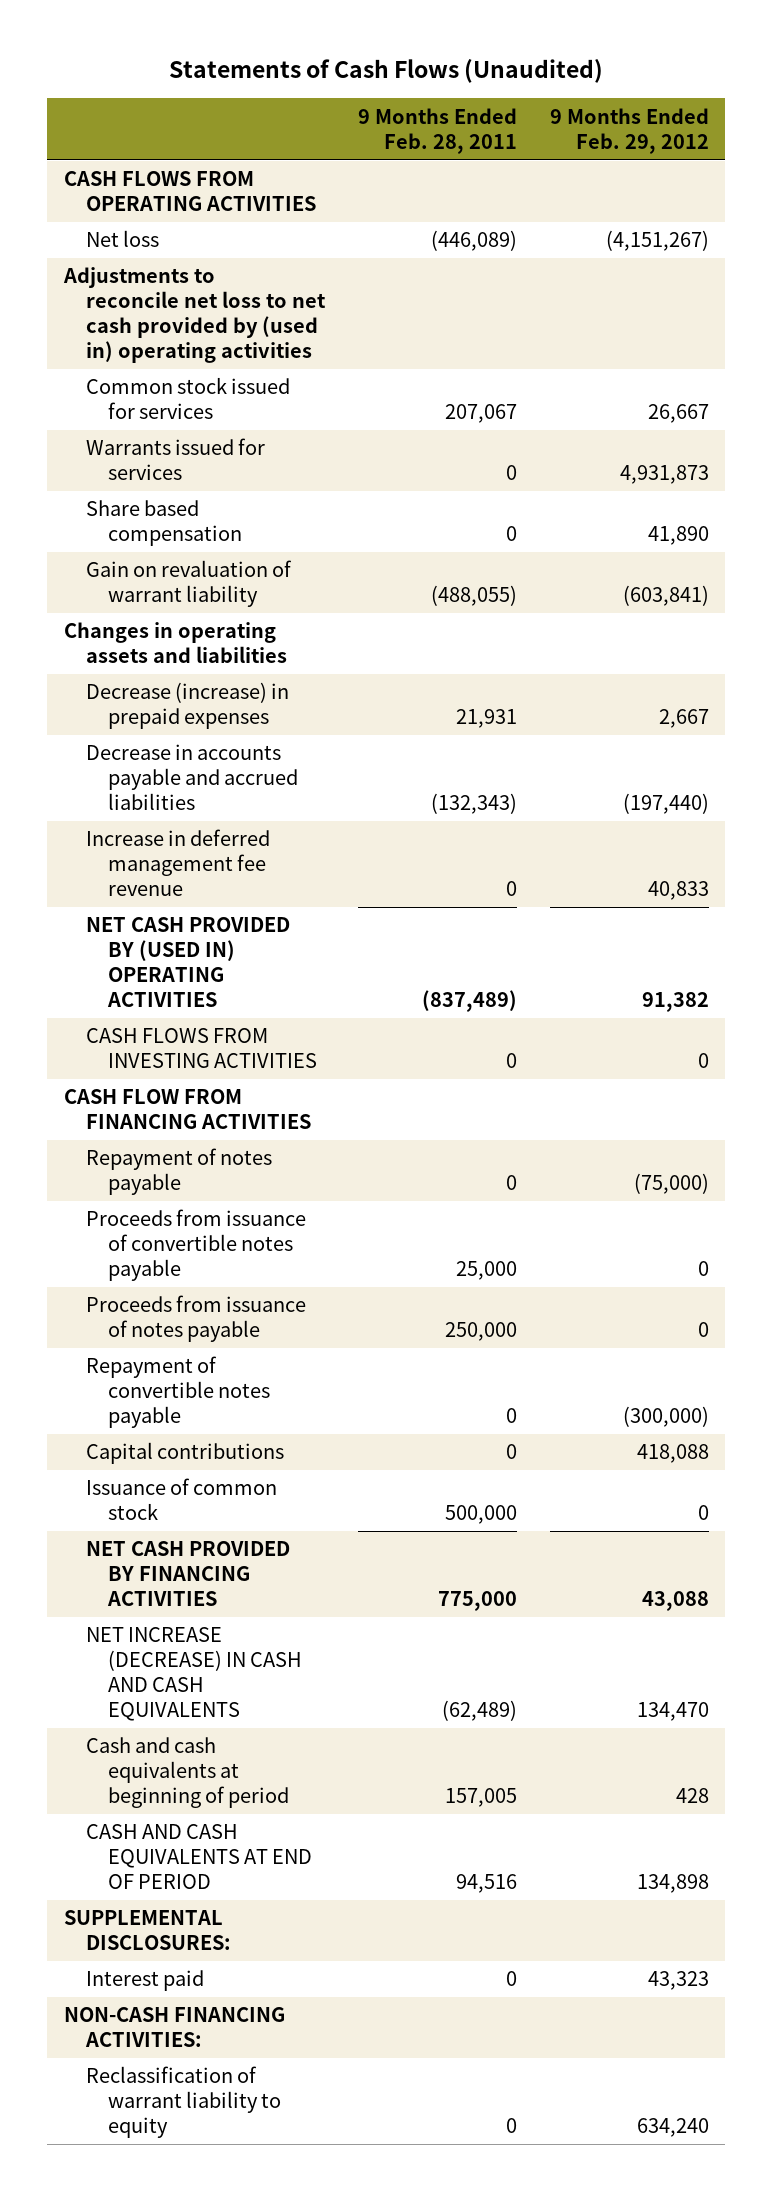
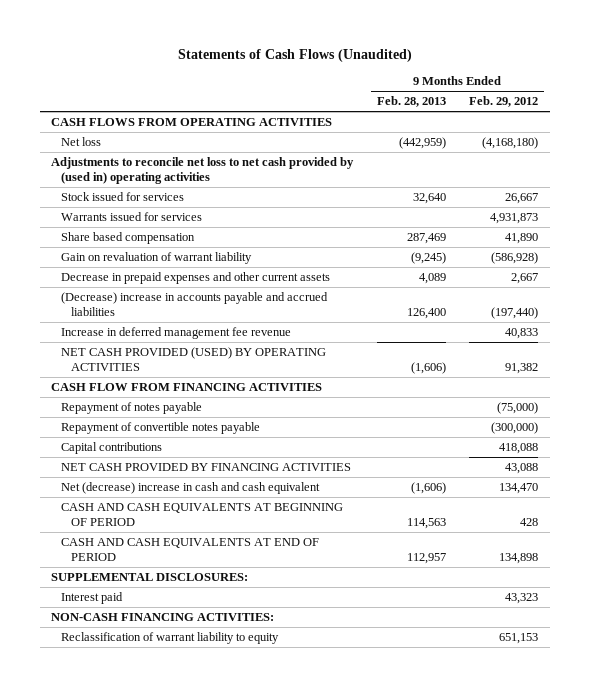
[357,107,517,154] 9 Months Ended Feb. 28, 2011 -> none
none -> [376,96,446,108] Feb. 28, 2013
[605,230,709,252] (4,151,267) -> [482,137,539,150] (4,168,180)
[85,377,290,420] Common stock issued for services -> [61,192,185,202] Stock issued for services
[63,622,287,664] Changes in operating assets and liabilities -> none
[622,585,709,607] (603,841) -> [491,252,539,265] (586,928)
[85,682,289,730] Decrease (increase) in prepaid expenses -> [61,272,331,285] Decrease in prepaid expenses and other current assets
[85,744,299,811] Decrease in accounts payable and accrued liabilities -> [61,292,329,316] (Decrease) increase in accounts payable and accrued liabilities
[85,1028,318,1069] CASH FLOWS FROM INVESTING ACTIVITIES -> none
[85,917,290,1008] NET CASH PROVIDED BY (USED IN) OPERATING ACTIVITIES -> [61,347,327,371] NET CASH PROVIDED (USED) BY OPERATING ACTIVITIES
[85,1209,306,1282] Proceeds from issuance of convertible notes payable -> none
[85,1295,306,1343] Proceeds from issuance of notes payable -> none
[85,1478,277,1521] Issuance of common stock -> none
[85,1627,303,1722] NET INCREASE (DECREASE) IN CASH AND CASH EQUIVALENTS -> [61,482,321,495] Net (decrease) increase in cash and cash equivalent
[85,1737,290,1809] Cash and cash equivalents at beginning of period -> [61,503,344,526] CASH AND CASH EQUIVALENTS AT BEGINNING OF PERIOD
[636,2118,709,2138] 634,240 -> [499,633,539,645] 651,153

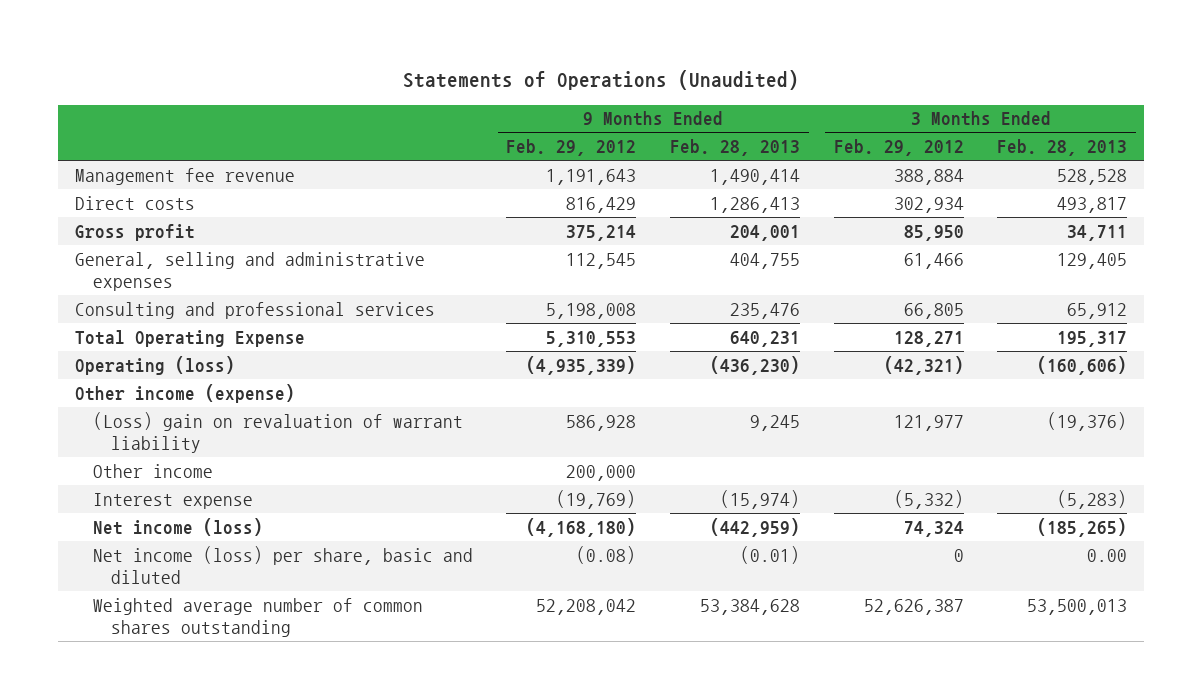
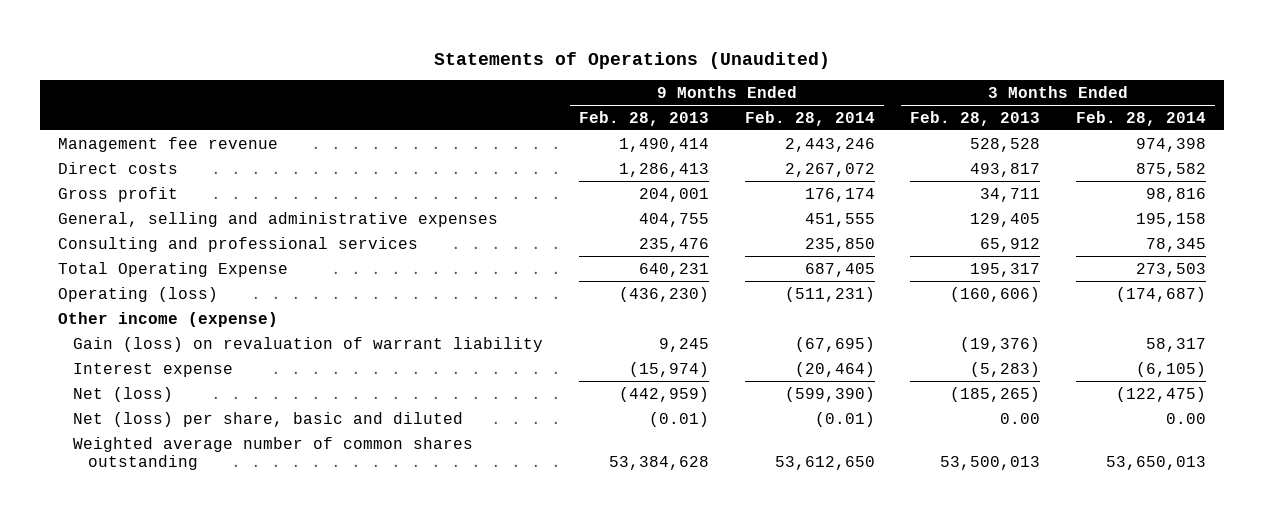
[506,139,637,157] Feb. 29, 2012 -> none
[833,139,964,157] Feb. 29, 2012 -> none
none -> [744,110,875,126] Feb. 28, 2014
none -> [1076,110,1207,126] Feb. 28, 2014
[92,463,213,478] Other income -> none
[92,411,463,453] (Loss) gain on revaluation of warrant liability -> [72,336,543,352] Gain (loss) on revaluation of warrant liability
[92,517,263,536] Net income (loss) -> [72,386,173,402] Net (loss)
[92,545,473,584] Net income (loss) per share, basic and diluted -> [72,411,463,427] Net (loss) per share, basic and diluted

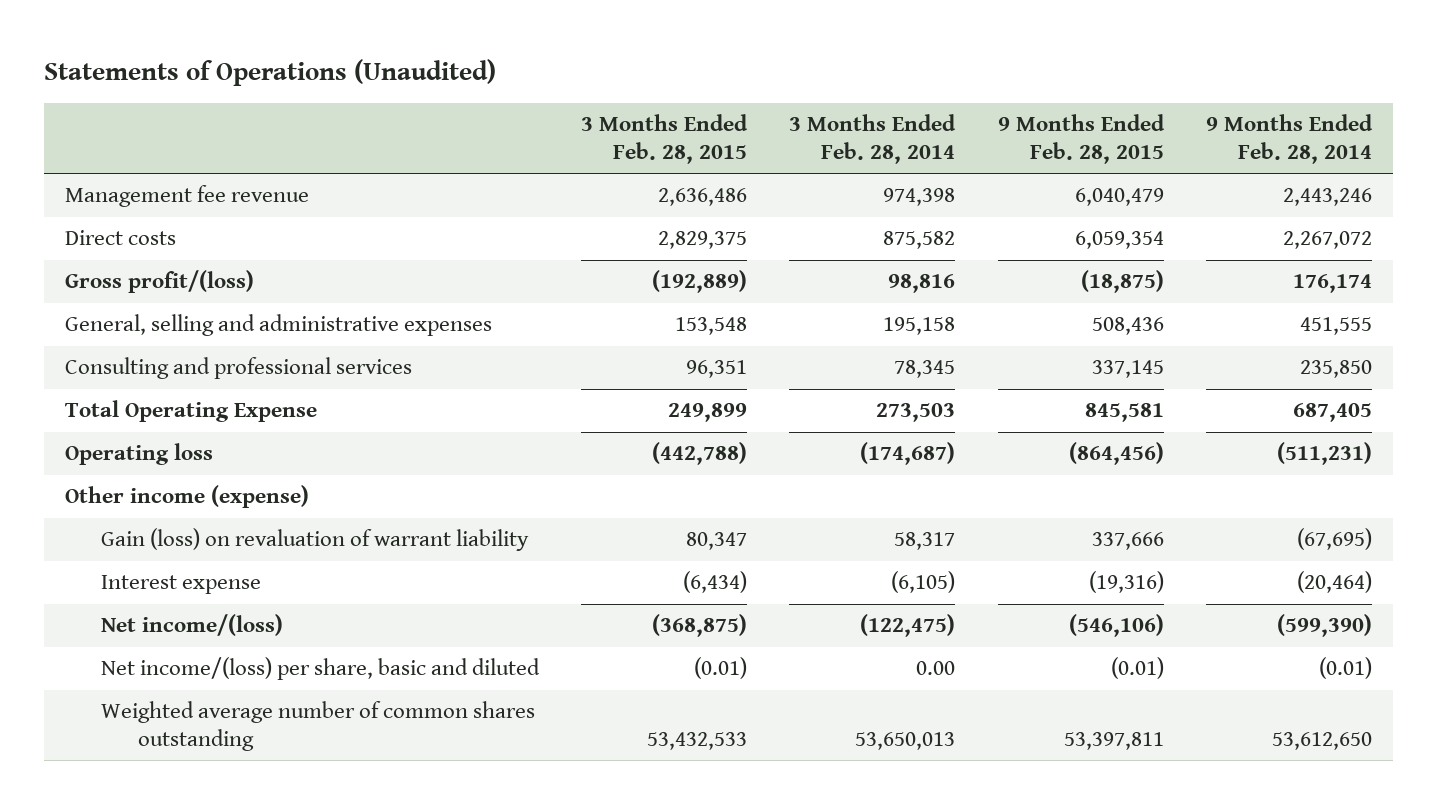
[578,110,709,126] Feb. 28, 2013 -> none
[910,110,1041,126] Feb. 28, 2013 -> none
none -> [581,114,749,164] 3 Months Ended Feb. 28, 2015
none -> [997,114,1165,164] 9 Months Ended Feb. 28, 2015
[58,186,179,202] Gross profit -> [64,270,254,294] Gross profit/(loss)
[58,286,219,302] Operating (loss) -> [64,443,213,466] Operating loss
[72,386,173,402] Net (loss) -> [101,614,284,637] Net income/(loss)
[72,411,463,427] Net (loss) per share, basic and diluted -> [101,657,541,681] Net income/(loss) per share, basic and diluted

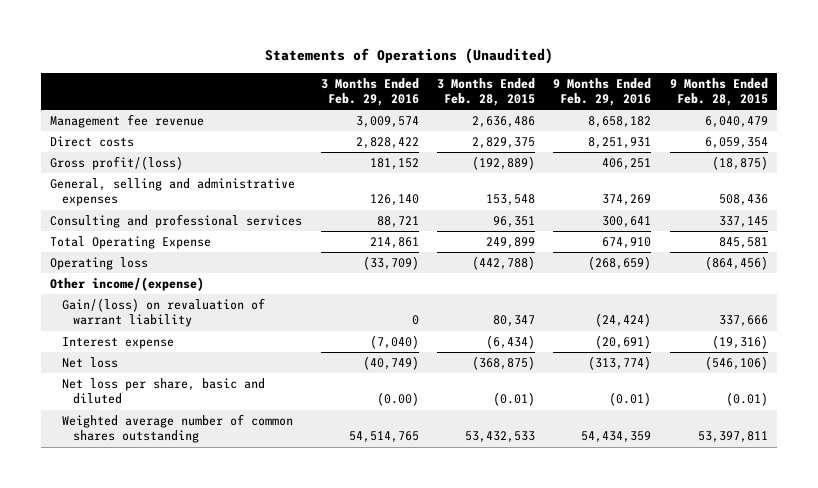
[789,114,957,164] 3 Months Ended Feb. 28, 2014 -> none
[1205,114,1373,164] 9 Months Ended Feb. 28, 2014 -> none
none -> [320,77,419,106] 3 Months Ended Feb. 29, 2016
none -> [553,77,652,106] 9 Months Ended Feb. 29, 2016
[64,485,309,509] Other income (expense) -> [50,276,205,291] Other income/(expense)
[101,528,530,552] Gain (loss) on revaluation of warrant liability -> [61,297,265,328] Gain/(loss) on revaluation of warrant liability
[101,614,284,637] Net income/(loss) -> [61,356,118,368] Net loss
[101,657,541,681] Net income/(loss) per share, basic and diluted -> [61,377,265,405] Net loss per share, basic and diluted

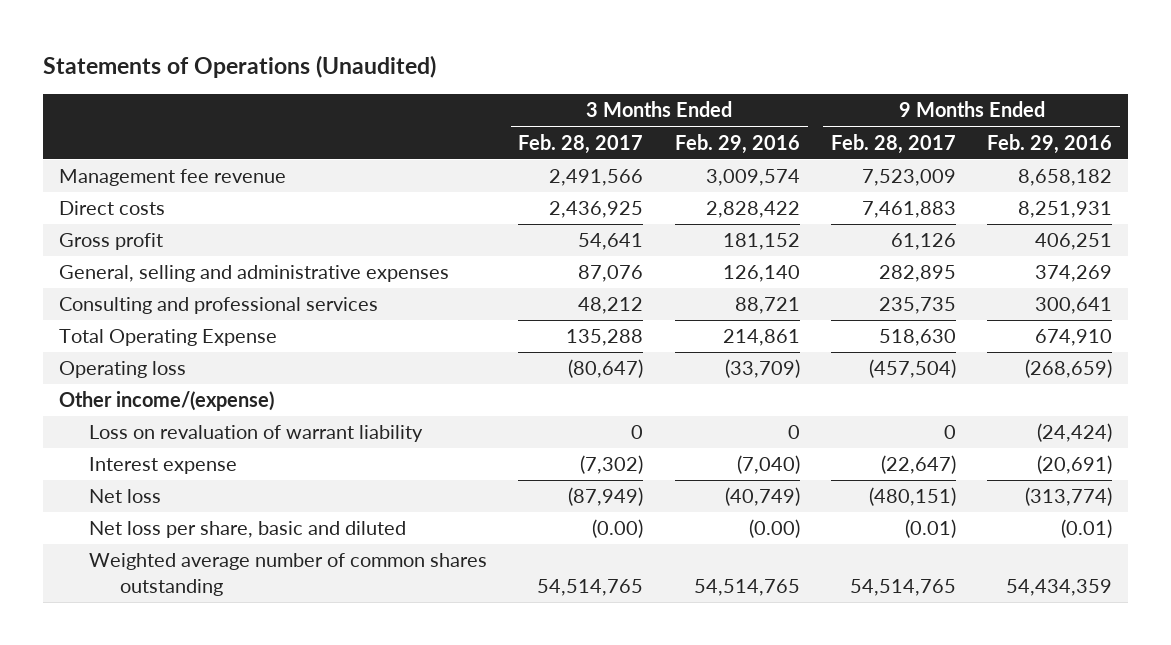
[437,77,536,106] 3 Months Ended Feb. 28, 2015 -> none
[669,77,768,106] 9 Months Ended Feb. 28, 2015 -> none
none -> [518,133,644,154] Feb. 28, 2017
none -> [830,133,956,154] Feb. 28, 2017
[50,155,184,170] Gross profit/(loss) -> [58,233,163,251] Gross profit
[61,297,265,328] Gain/(loss) on revaluation of warrant liability -> [89,425,424,443] Loss on revaluation of warrant liability

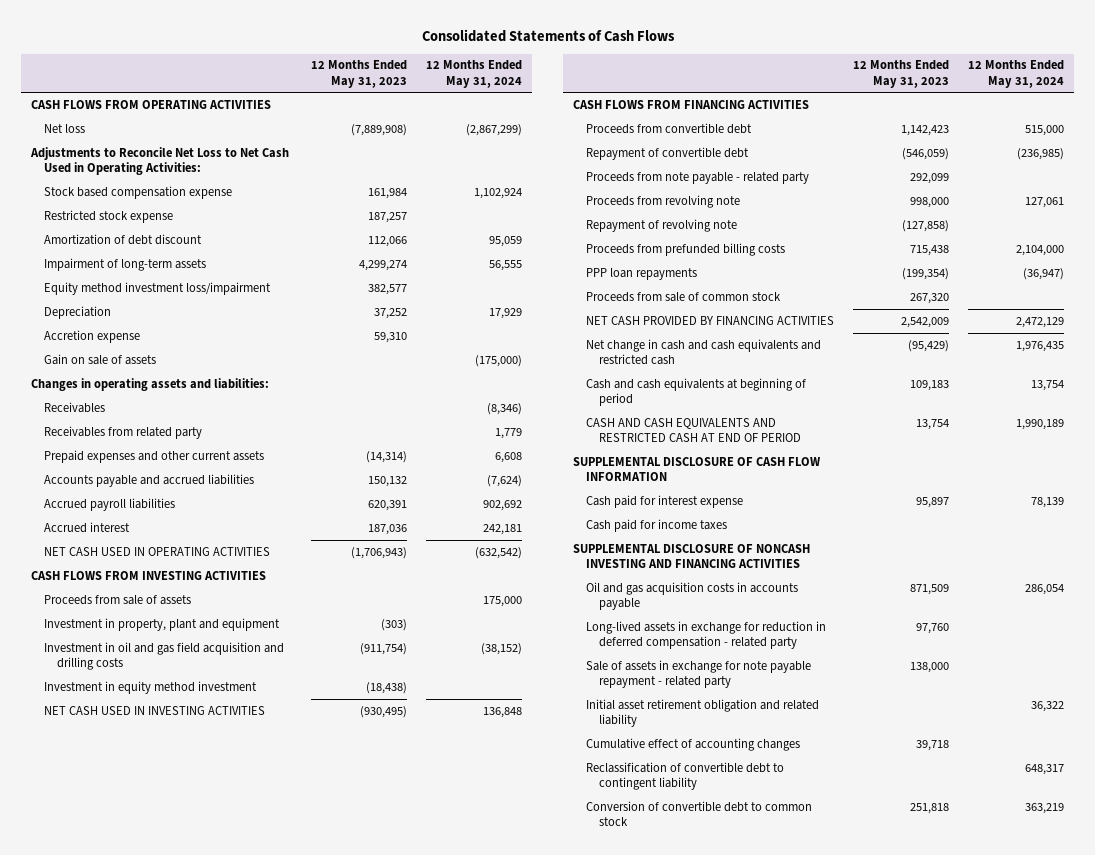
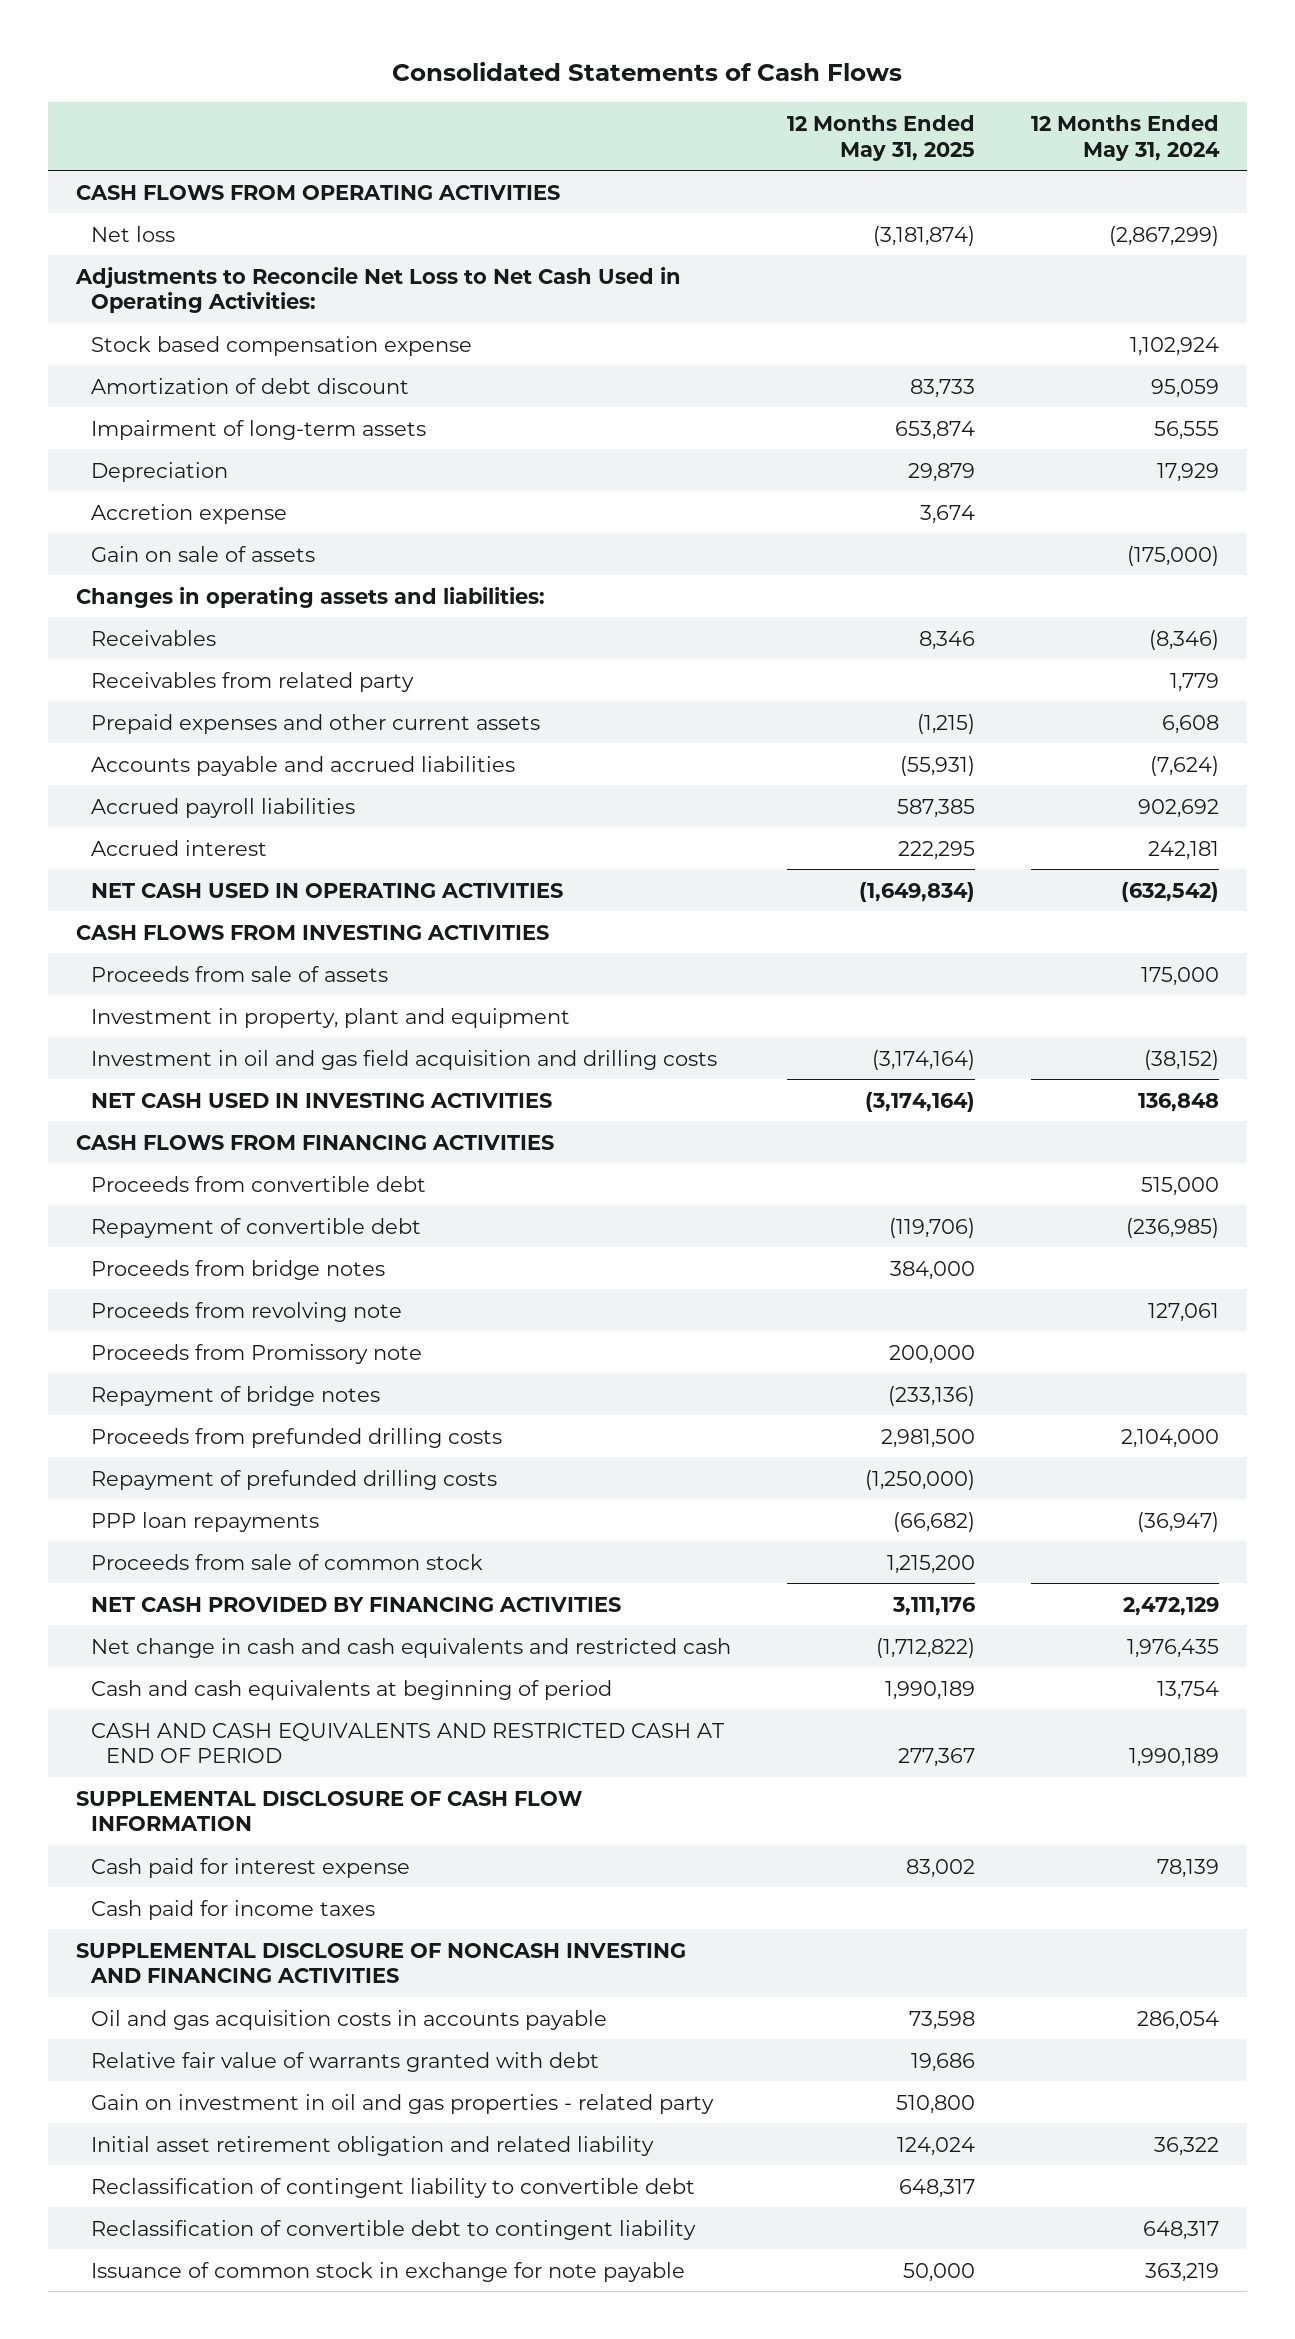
[311,60,408,88] 12 Months Ended May 31, 2023 -> none
none -> [786,114,975,161] 12 Months Ended May 31, 2025
[44,209,174,223] Restricted stock expense -> none
[44,281,272,295] Equity method investment loss/impairment -> none
[44,680,258,694] Investment in equity method investment -> none
[586,171,810,184] Proceeds from note payable - related party -> none
none -> [91,1259,386,1280] Proceeds from bridge notes
[586,218,738,232] Repayment of revolving note -> none
none -> [91,1343,423,1364] Proceeds from Promissory note
none -> [91,1385,381,1406] Repayment of bridge notes
[586,242,786,256] Proceeds from prefunded billing costs -> [91,1427,503,1448] Proceeds from prefunded drilling costs
none -> [91,1469,498,1490] Repayment of prefunded drilling costs
[586,620,827,650] Long-lived assets in exchange for reduction in deferred compensation - related party -> none
[586,659,812,689] Sale of assets in exchange for note payable repayment - related party -> none
none -> [91,2051,600,2072] Relative fair value of warrants granted with debt
none -> [91,2093,715,2114] Gain on investment in oil and gas properties - related party
[586,737,801,751] Cumulative effect of accounting changes -> none
none -> [91,2177,696,2198] Reclassification of contingent liability to convertible debt
[586,800,813,827] Conversion of convertible debt to common stock -> [91,2261,686,2282] Issuance of common stock in exchange for note payable

